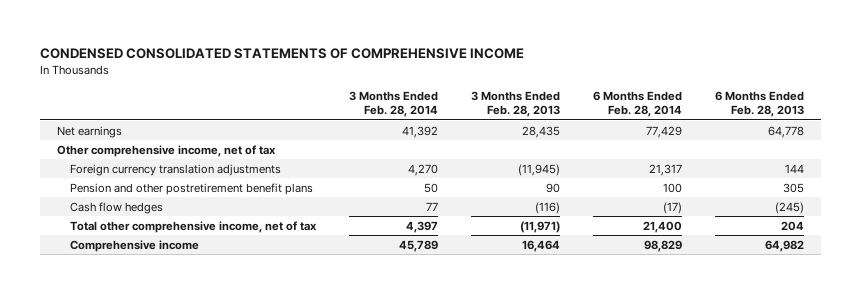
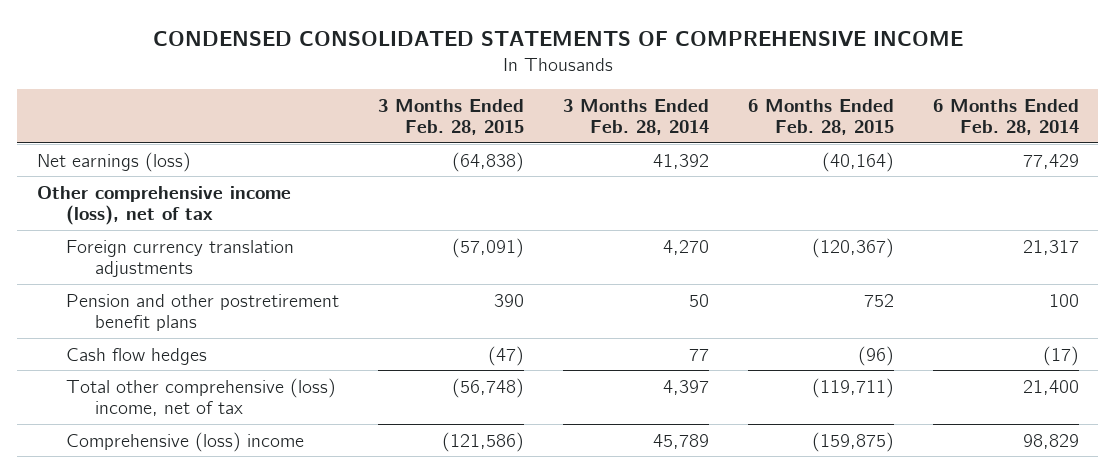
[471,90,561,118] 3 Months Ended Feb. 28, 2013 -> none
[715,90,805,118] 6 Months Ended Feb. 28, 2013 -> none
none -> [377,98,524,136] 3 Months Ended Feb. 28, 2015
none -> [747,98,894,136] 6 Months Ended Feb. 28, 2015
[56,125,122,138] Net earnings -> [36,151,191,172] Net earnings (loss)
[56,144,276,157] Other comprehensive income, net of tax -> [36,185,291,226] Other comprehensive income (loss), net of tax
[69,220,317,233] Total other comprehensive income, net of tax -> [65,377,336,417] Total other comprehensive (loss) income, net of tax
[69,239,199,252] Comprehensive income -> [65,431,304,452] Comprehensive (loss) income

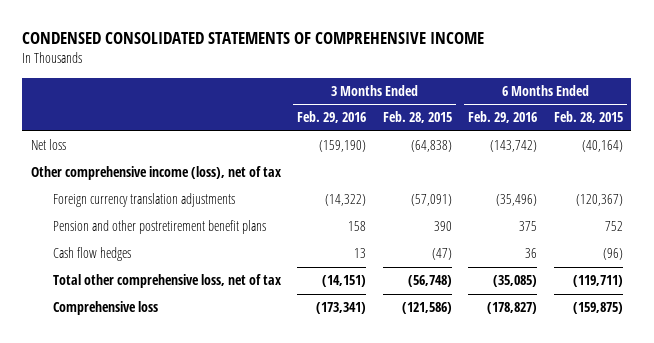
[562,98,709,136] 3 Months Ended Feb. 28, 2014 -> none
[932,98,1079,136] 6 Months Ended Feb. 28, 2014 -> none
none -> [297,111,367,124] Feb. 29, 2016
none -> [468,111,538,124] Feb. 29, 2016
[36,151,191,172] Net earnings (loss) -> [30,139,66,151] Net loss
[65,377,336,417] Total other comprehensive (loss) income, net of tax -> [52,274,281,289] Total other comprehensive loss, net of tax
[65,431,304,452] Comprehensive (loss) income -> [52,301,158,316] Comprehensive loss

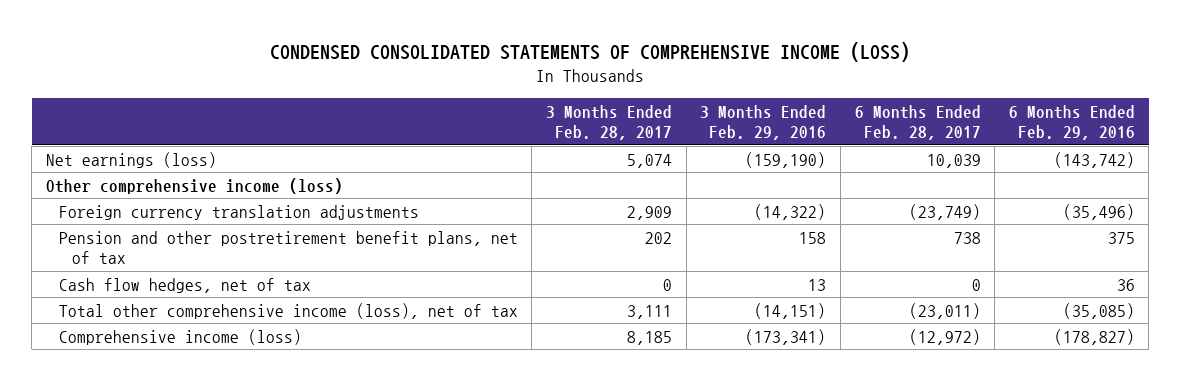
[22,32,485,45] CONDENSED CONSOLIDATED STATEMENTS OF COMPREHENSIVE INCOME -> [270,42,911,63] CONDENSED CONSOLIDATED STATEMENTS OF COMPREHENSIVE INCOME (LOSS)
[382,111,452,124] Feb. 28, 2015 -> none
[554,111,624,124] Feb. 28, 2015 -> none
none -> [546,104,673,141] 3 Months Ended Feb. 28, 2017
none -> [854,104,981,141] 6 Months Ended Feb. 28, 2017
[30,139,66,151] Net loss -> [46,151,218,168] Net earnings (loss)
[30,166,281,181] Other comprehensive income (loss), net of tax -> [46,177,344,194] Other comprehensive income (loss)
[52,220,266,235] Pension and other postretirement benefit plans -> [58,230,518,264] Pension and other postretirement benefit plans, net of tax
[52,247,131,262] Cash flow hedges -> [58,277,311,293] Cash flow hedges, net of tax
[52,274,281,289] Total other comprehensive loss, net of tax -> [58,302,518,319] Total other comprehensive income (loss), net of tax
[52,301,158,316] Comprehensive loss -> [58,328,302,345] Comprehensive income (loss)

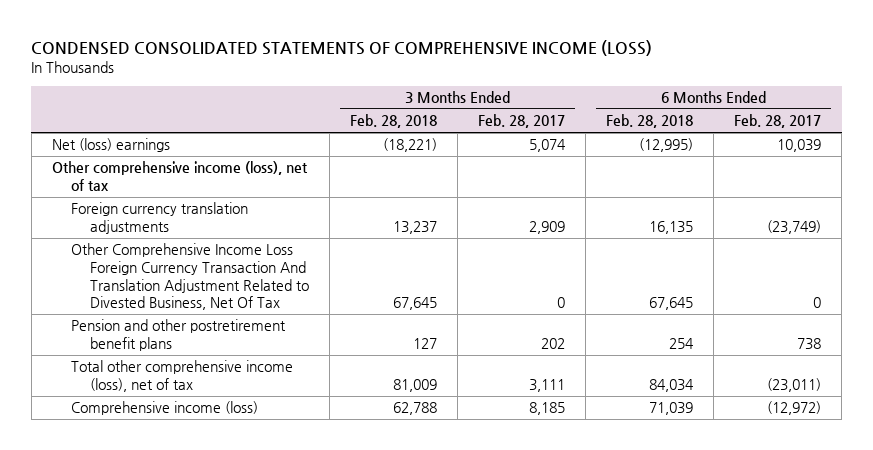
[700,104,827,141] 3 Months Ended Feb. 29, 2016 -> none
[1008,104,1135,141] 6 Months Ended Feb. 29, 2016 -> none
none -> [350,114,438,129] Feb. 28, 2018
none -> [606,114,694,129] Feb. 28, 2018
[46,151,218,168] Net earnings (loss) -> [51,138,170,153] Net (loss) earnings
[46,177,344,194] Other comprehensive income (loss) -> [51,161,308,192] Other comprehensive income (loss), net of tax
[58,277,311,293] Cash flow hedges, net of tax -> none
none -> [70,243,309,311] Other Comprehensive Income Loss Foreign Currency Transaction And Translation Adjustment Related to Divested Business, Net Of Tax
[58,230,518,264] Pension and other postretirement benefit plans, net of tax -> [70,319,286,352] Pension and other postretirement benefit plans

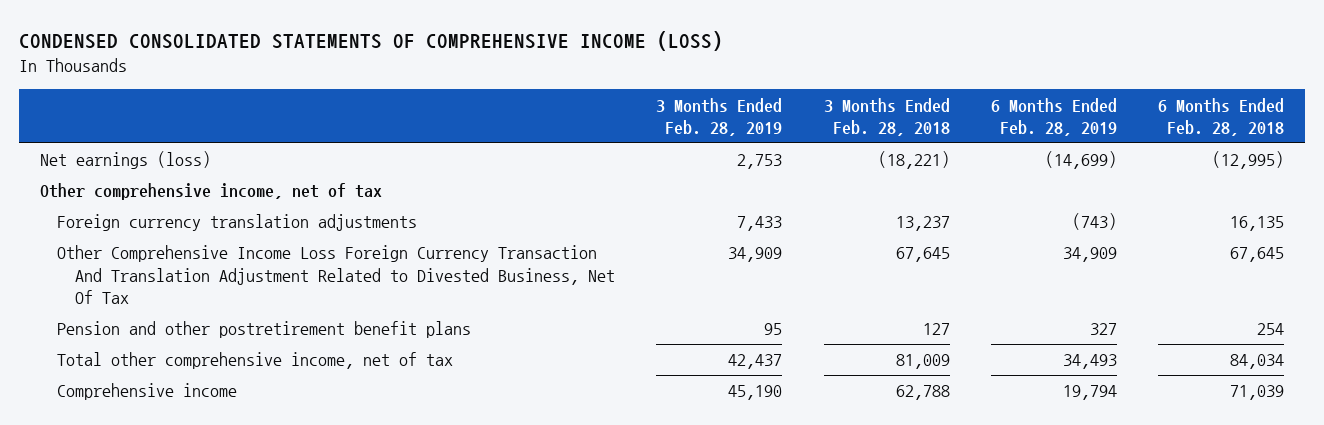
[478,114,566,129] Feb. 28, 2017 -> none
[734,114,822,129] Feb. 28, 2017 -> none
none -> [656,97,783,137] 3 Months Ended Feb. 28, 2019
none -> [990,97,1117,137] 6 Months Ended Feb. 28, 2019
[51,138,170,153] Net (loss) earnings -> [39,151,211,170] Net earnings (loss)
[51,161,308,192] Other comprehensive income (loss), net of tax -> [39,183,382,201] Other comprehensive income, net of tax
[70,360,293,393] Total other comprehensive income (loss), net of tax -> [57,352,454,370] Total other comprehensive income, net of tax
[70,401,258,416] Comprehensive income (loss) -> [57,383,238,401] Comprehensive income

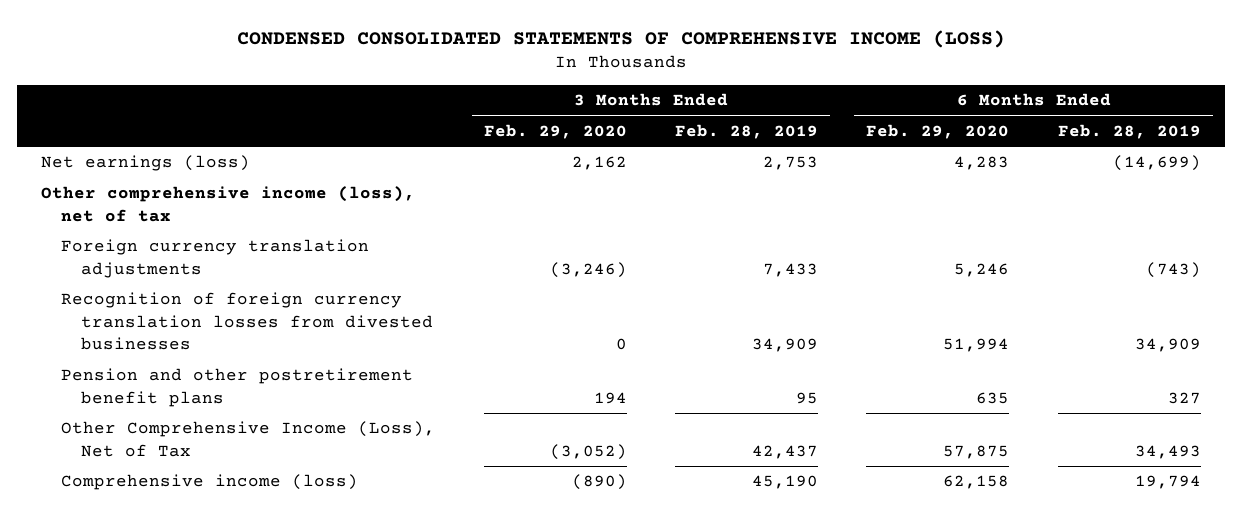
[823,97,950,137] 3 Months Ended Feb. 28, 2018 -> none
[1158,97,1285,137] 6 Months Ended Feb. 28, 2018 -> none
none -> [483,123,627,139] Feb. 29, 2020
none -> [866,123,1010,139] Feb. 29, 2020
[39,183,382,201] Other comprehensive income, net of tax -> [41,186,416,222] Other comprehensive income (loss), net of tax
[57,245,616,304] Other Comprehensive Income Loss Foreign Currency Transaction And Translation Adjustment Related to Divested Business, Net Of Tax -> [61,292,434,351] Recognition of foreign currency translation losses from divested businesses
[57,352,454,370] Total other comprehensive income, net of tax -> [61,421,436,457] Other Comprehensive Income (Loss), Net of Tax
[57,383,238,401] Comprehensive income -> [61,474,359,491] Comprehensive income (loss)

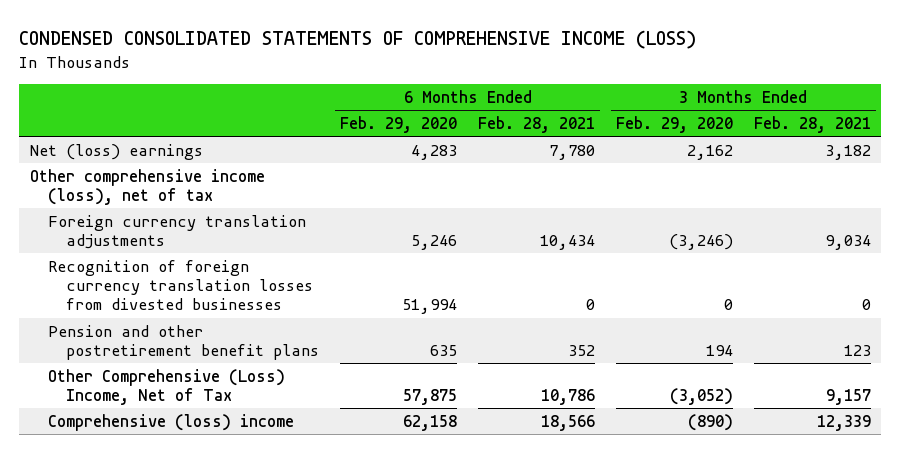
[675,123,819,139] Feb. 28, 2019 -> none
[1057,123,1201,139] Feb. 28, 2019 -> none
none -> [477,115,595,133] Feb. 28, 2021
none -> [753,115,871,133] Feb. 28, 2021
[41,155,251,172] Net earnings (loss) -> [29,143,203,160] Net (loss) earnings
[61,421,436,457] Other Comprehensive Income (Loss), Net of Tax -> [48,368,286,405] Other Comprehensive (Loss) Income, Net of Tax
[61,474,359,491] Comprehensive income (loss) -> [48,413,295,431] Comprehensive (loss) income

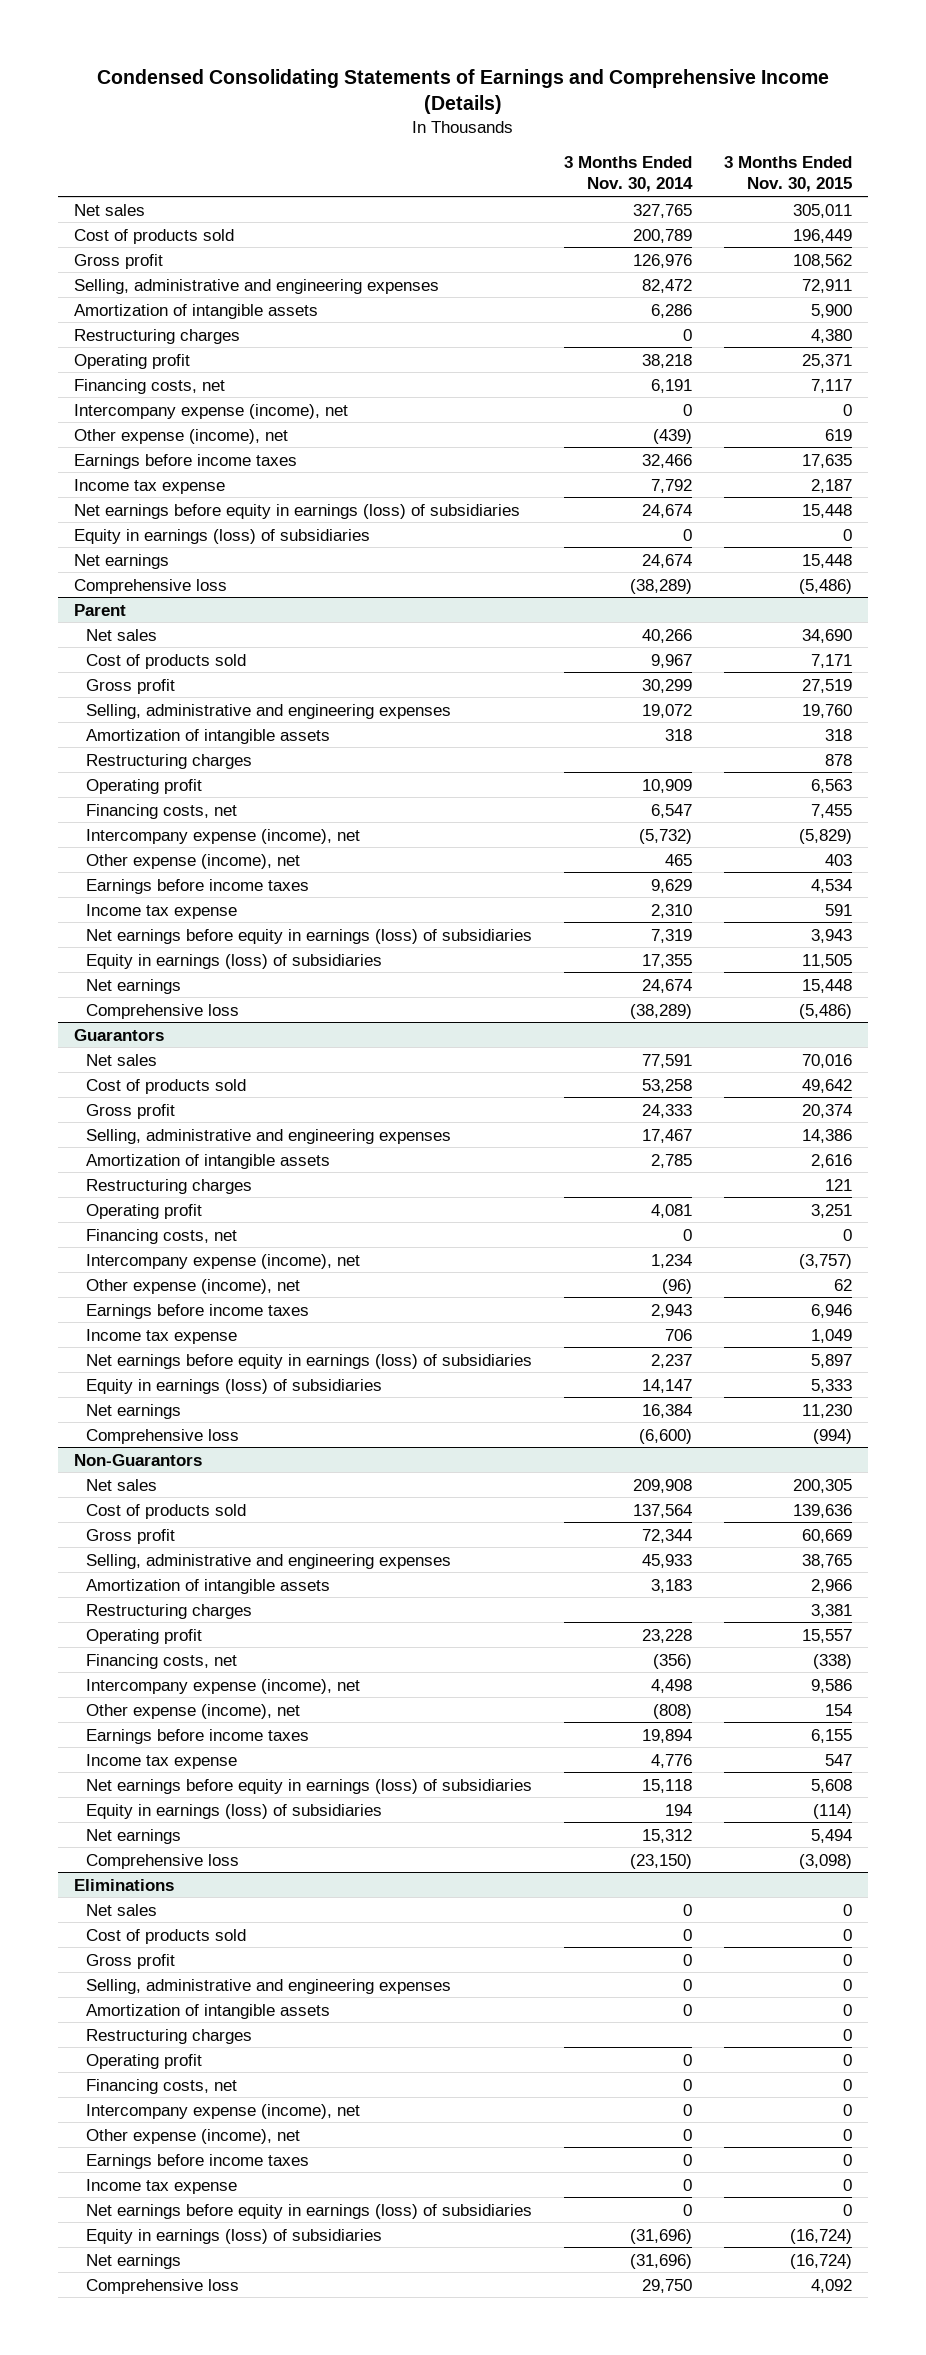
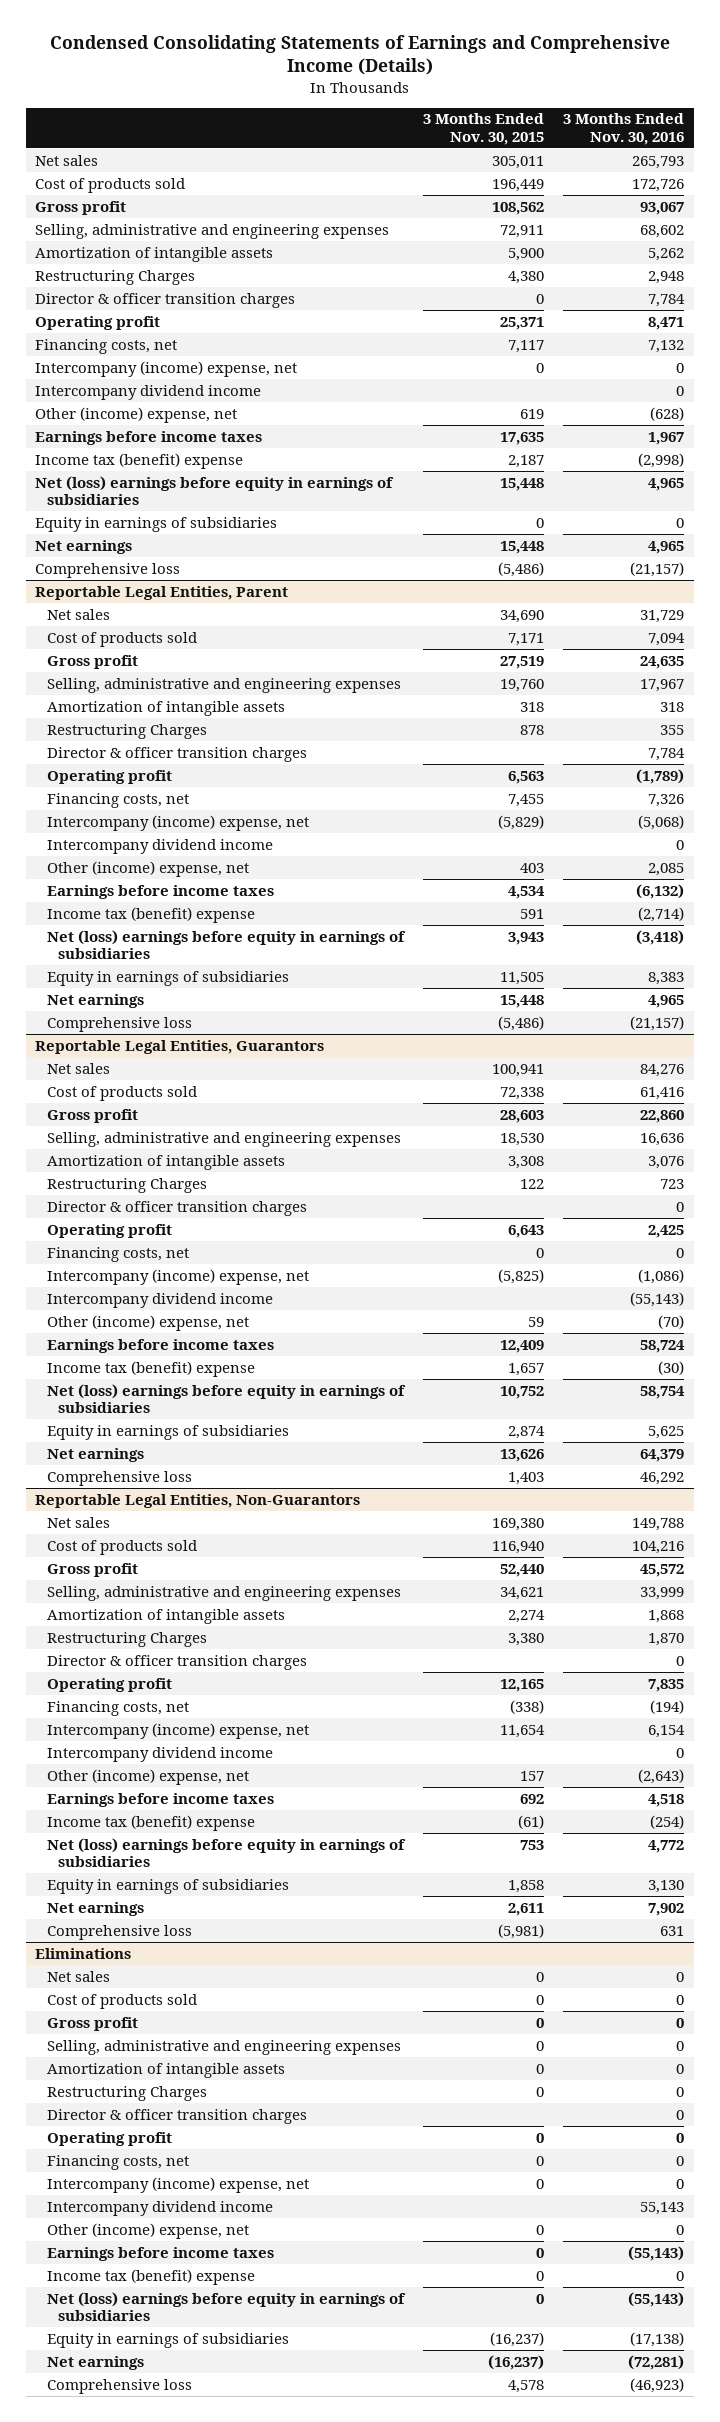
[564,156,694,193] 3 Months Ended Nov. 30, 2014 -> none
none -> [563,113,685,145] 3 Months Ended Nov. 30, 2016
[73,328,240,344] Restructuring charges -> [35,269,196,285] Restructuring Charges
none -> [35,292,296,308] Director & officer transition charges
[73,403,348,419] Intercompany expense (income), net -> [35,360,298,377] Intercompany (income) expense, net
none -> [35,384,262,400] Intercompany dividend income
[73,428,288,444] Other expense (income), net -> [35,406,238,423] Other (income) expense, net
[73,478,225,494] Income tax expense -> [35,452,244,469] Income tax (benefit) expense
[73,503,520,519] Net earnings before equity in earnings (loss) of subsidiaries -> [35,475,395,506] Net (loss) earnings before equity in earnings of subsidiaries
[73,528,370,544] Equity in earnings (loss) of subsidiaries -> [35,516,278,532] Equity in earnings of subsidiaries
[73,603,126,616] Parent -> none
none -> [35,585,289,600] Reportable Legal Entities, Parent
[86,753,253,769] Restructuring charges -> [46,723,207,739] Restructuring Charges
none -> [46,746,307,762] Director & officer transition charges
[86,828,361,844] Intercompany expense (income), net -> [46,814,309,831] Intercompany (income) expense, net
none -> [46,838,273,854] Intercompany dividend income
[86,853,301,869] Other expense (income), net -> [46,860,249,877] Other (income) expense, net
[86,903,238,919] Income tax expense -> [46,906,255,923] Income tax (benefit) expense
[86,928,533,944] Net earnings before equity in earnings (loss) of subsidiaries -> [46,929,406,960] Net (loss) earnings before equity in earnings of subsidiaries
[86,953,383,969] Equity in earnings (loss) of subsidiaries -> [46,970,289,986] Equity in earnings of subsidiaries
[73,1028,164,1041] Guarantors -> none
none -> [35,1039,325,1054] Reportable Legal Entities, Guarantors
[802,1053,853,1068] 70,016 -> [492,1063,545,1077] 100,941
[802,1078,853,1093] 49,642 -> [500,1086,545,1100] 72,338
[802,1103,853,1118] 20,374 -> [500,1109,545,1123] 28,603
[802,1128,853,1143] 14,386 -> [500,1132,545,1146] 18,530
[811,1153,853,1168] 2,616 -> [508,1155,545,1169] 3,308
[86,1178,253,1194] Restructuring charges -> [46,1177,207,1193] Restructuring Charges
[825,1178,853,1191] 121 -> [520,1178,545,1189] 122
none -> [46,1200,307,1216] Director & officer transition charges
[811,1203,853,1218] 3,251 -> [508,1224,545,1238] 6,643
[73,1453,202,1466] Non-Guarantors -> none
[86,1253,361,1269] Intercompany expense (income), net -> [46,1268,309,1285] Intercompany (income) expense, net
[799,1253,853,1269] (3,757) -> [498,1268,545,1284] (5,825)
none -> [46,1292,273,1308] Intercompany dividend income
[86,1278,301,1294] Other expense (income), net -> [46,1314,249,1331] Other (income) expense, net
[834,1278,853,1291] 62 -> [528,1316,545,1327] 59
[811,1303,853,1318] 6,946 -> [500,1339,545,1353] 12,409
[86,1328,238,1344] Income tax expense -> [46,1360,255,1377] Income tax (benefit) expense
[811,1328,853,1343] 1,049 -> [508,1362,545,1376] 1,657
[86,1353,533,1369] Net earnings before equity in earnings (loss) of subsidiaries -> [46,1383,406,1414] Net (loss) earnings before equity in earnings of subsidiaries
[811,1353,853,1368] 5,897 -> [500,1385,545,1399] 10,752
[86,1378,383,1394] Equity in earnings (loss) of subsidiaries -> [46,1424,289,1440] Equity in earnings of subsidiaries
[811,1378,853,1393] 5,333 -> [508,1425,546,1439] 2,874
[802,1403,853,1418] 11,230 -> [500,1448,545,1462] 13,626
[813,1428,853,1444] (994) -> [508,1471,545,1485] 1,403
none -> [35,1493,361,1508] Reportable Legal Entities, Non-Guarantors
[793,1478,853,1493] 200,305 -> [492,1517,545,1531] 169,380
[793,1503,853,1518] 139,636 -> [492,1540,545,1554] 116,940
[802,1528,853,1543] 60,669 -> [500,1563,545,1577] 52,440
[802,1553,853,1568] 38,765 -> [500,1586,545,1600] 34,621
[811,1578,853,1593] 2,966 -> [508,1609,546,1623] 2,274
[86,1603,253,1619] Restructuring charges -> [46,1631,207,1647] Restructuring Charges
[811,1603,853,1618] 3,381 -> [508,1632,545,1646] 3,380
none -> [46,1654,307,1670] Director & officer transition charges
[802,1628,853,1643] 15,557 -> [500,1678,545,1692] 12,165
[86,1678,361,1694] Intercompany expense (income), net -> [46,1722,309,1739] Intercompany (income) expense, net
[811,1678,853,1693] 9,586 -> [500,1724,546,1738] 11,654
none -> [46,1746,273,1762] Intercompany dividend income
[86,1703,301,1719] Other expense (income), net -> [46,1768,249,1785] Other (income) expense, net
[825,1703,853,1716] 154 -> [520,1770,545,1781] 157
[811,1728,853,1743] 6,155 -> [520,1793,545,1804] 692
[86,1753,238,1769] Income tax expense -> [46,1814,255,1831] Income tax (benefit) expense
[825,1753,853,1766] 547 -> [518,1814,545,1829] (61)
[86,1778,533,1794] Net earnings before equity in earnings (loss) of subsidiaries -> [46,1837,406,1868] Net (loss) earnings before equity in earnings of subsidiaries
[811,1778,853,1793] 5,608 -> [520,1839,545,1850] 753
[86,1803,383,1819] Equity in earnings (loss) of subsidiaries -> [46,1878,289,1894] Equity in earnings of subsidiaries
[813,1803,853,1819] (114) -> [508,1879,545,1893] 1,858
[811,1828,853,1843] 5,494 -> [508,1902,545,1916] 2,611
[799,1853,853,1869] (3,098) -> [498,1923,545,1939] (5,981)
[86,2028,253,2044] Restructuring charges -> [46,2085,207,2101] Restructuring Charges
none -> [46,2108,307,2124] Director & officer transition charges
[86,2103,361,2119] Intercompany expense (income), net -> [46,2176,309,2193] Intercompany (income) expense, net
none -> [46,2200,273,2216] Intercompany dividend income
[86,2128,301,2144] Other expense (income), net -> [46,2222,249,2239] Other (income) expense, net
[86,2178,238,2194] Income tax expense -> [46,2268,255,2285] Income tax (benefit) expense
[86,2203,533,2219] Net earnings before equity in earnings (loss) of subsidiaries -> [46,2291,406,2322] Net (loss) earnings before equity in earnings of subsidiaries
[86,2228,383,2244] Equity in earnings (loss) of subsidiaries -> [46,2332,289,2348] Equity in earnings of subsidiaries
[790,2228,853,2244] (16,724) -> [490,2331,545,2347] (16,237)
[790,2253,853,2269] (16,724) -> [488,2354,545,2370] (16,237)
[811,2278,853,2293] 4,092 -> [508,2379,545,2393] 4,578

